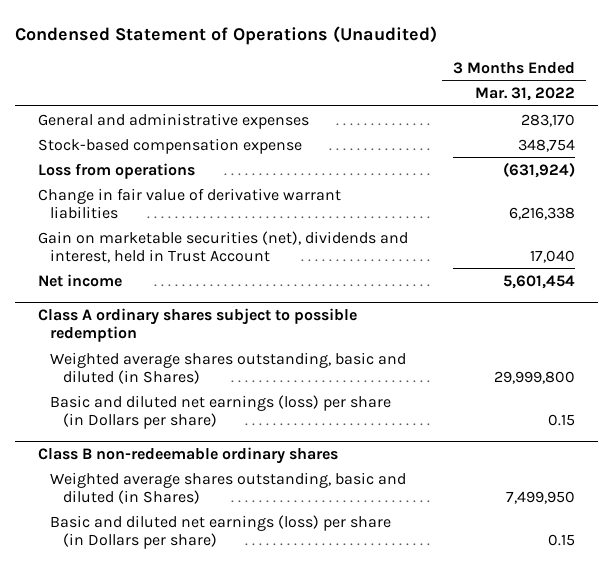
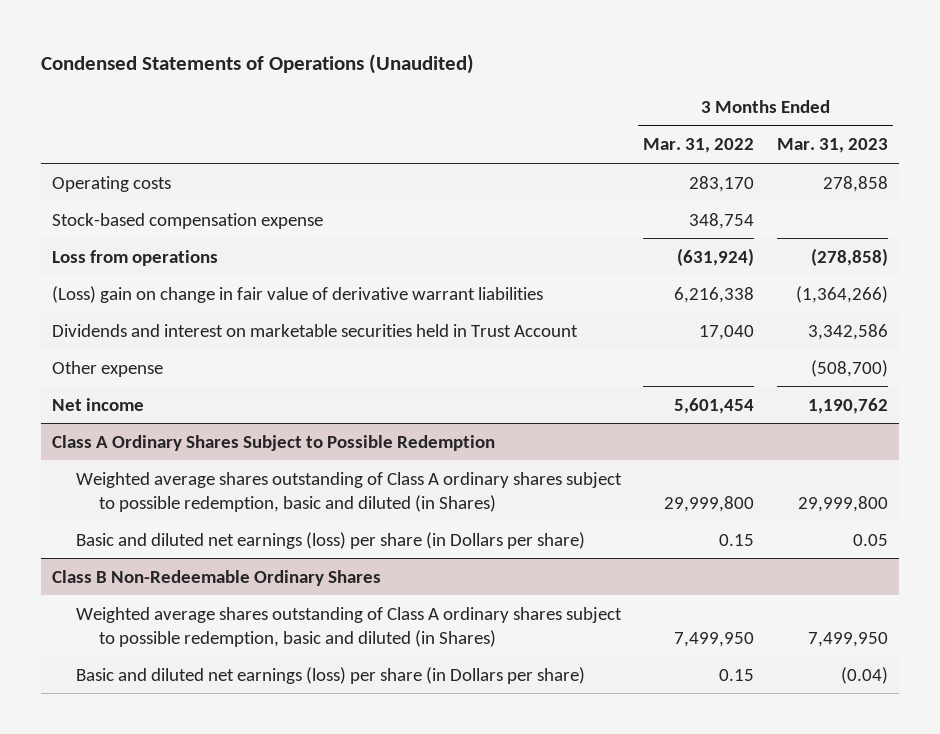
[15,25,438,45] Condensed Statement of Operations (Unaudited) -> [41,53,475,74] Condensed Statements of Operations (Unaudited)
none -> [776,138,888,154] Mar. 31, 2023
[37,112,309,129] General and administrative expenses -> [52,175,172,192] Operating costs
[37,187,341,219] Change in fair value of derivative warrant liabilities -> [52,285,544,303] (Loss) gain on change in fair value of derivative warrant liabilities
[37,230,408,263] Gain on marketable securities (net), dividends and interest, held in Trust Account -> [52,323,579,337] Dividends and interest on marketable securities held in Trust Account
none -> [52,360,164,377] Other expense
[37,307,357,343] Class A ordinary shares subject to possible redemption -> [52,434,496,451] Class A Ordinary Shares Subject to Possible Redemption
[50,351,407,384] Weighted average shares outstanding, basic and diluted (in Shares) -> [75,471,622,512] Weighted average shares outstanding of Class A ordinary shares subject to possible redemption, basic and diluted (in Shares)
[37,446,338,464] Class B non-redeemable ordinary shares -> [52,569,382,586] Class B Non-Redeemable Ordinary Shares
[50,471,407,504] Weighted average shares outstanding, basic and diluted (in Shares) -> [75,606,622,647] Weighted average shares outstanding of Class A ordinary shares subject to possible redemption, basic and diluted (in Shares)

